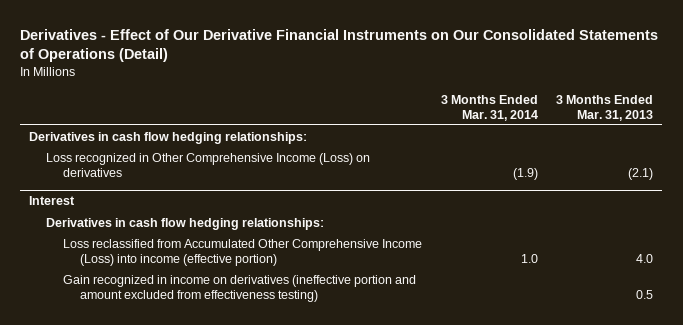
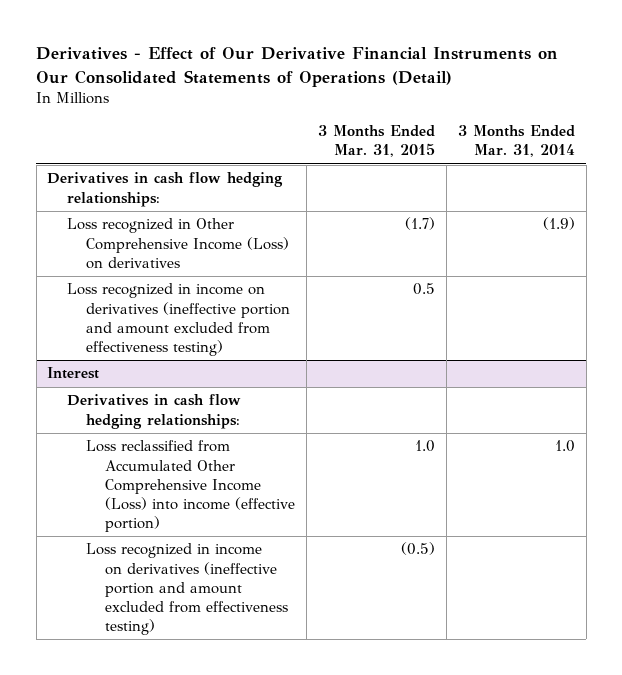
[556,94,654,121] 3 Months Ended Mar. 31, 2013 -> none
none -> [317,125,435,158] 3 Months Ended Mar. 31, 2015
none -> [66,283,290,356] Loss recognized in income on derivatives (ineffective portion and amount excluded from effectiveness testing)
[63,274,417,303] Gain recognized in income on derivatives (ineffective portion and amount excluded from effectiveness testing) -> [85,543,289,635] Loss recognized in income on derivatives (ineffective portion and amount excluded from effectiveness testing)

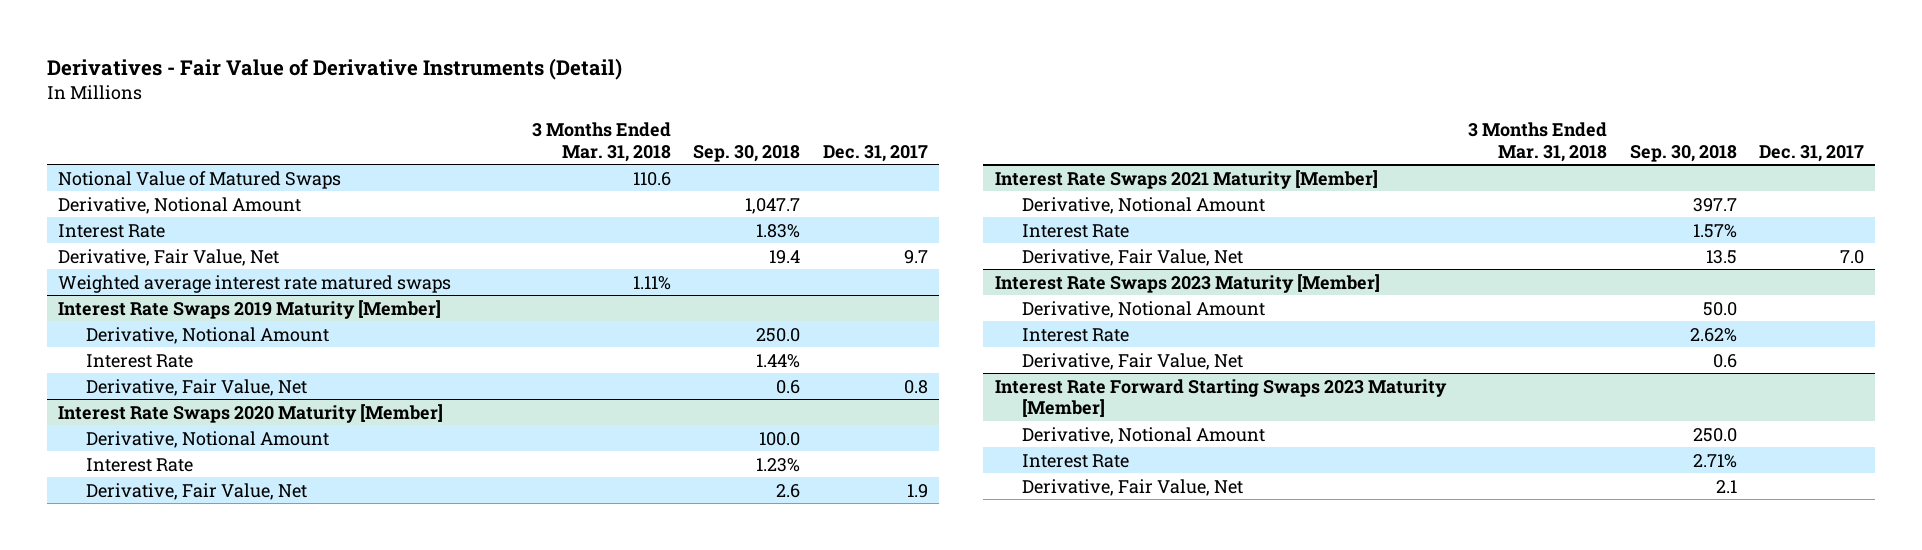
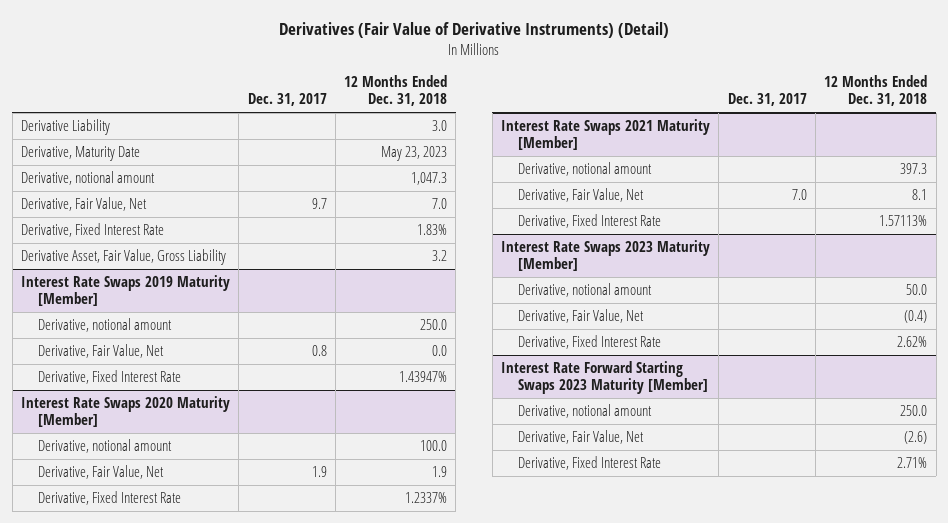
[46,57,622,80] Derivatives - Fair Value of Derivative Instruments (Detail) -> [279,21,670,38] Derivatives (Fair Value of Derivative Instruments) (Detail)
[531,122,671,162] 3 Months Ended Mar. 31, 2018 -> none
[693,144,801,162] Sep. 30, 2018 -> none
none -> [344,75,448,107] 12 Months Ended Dec. 31, 2018
[58,170,342,189] Notional Value of Matured Swaps -> none
[58,223,166,238] Interest Rate -> none
none -> [21,119,111,136] Derivative Liability
none -> [21,146,141,162] Derivative, Maturity Date
[58,196,302,214] Derivative, Notional Amount -> [21,171,156,186] Derivative, notional amount
[58,274,452,293] Weighted average interest rate matured swaps -> none
none -> [21,223,165,238] Derivative, Fixed Interest Rate
none -> [21,249,227,266] Derivative Asset, Fair Value, Gross Liability
[85,353,193,368] Interest Rate -> none
[85,326,329,344] Derivative, Notional Amount -> [38,318,173,333] Derivative, notional amount
none -> [38,370,182,385] Derivative, Fixed Interest Rate
[85,457,193,472] Interest Rate -> none
[85,430,329,448] Derivative, Notional Amount -> [38,439,173,454] Derivative, notional amount
none -> [38,491,182,506] Derivative, Fixed Interest Rate
[1022,223,1130,238] Interest Rate -> none
[1022,196,1266,214] Derivative, Notional Amount -> [518,162,653,177] Derivative, notional amount
none -> [518,214,662,229] Derivative, Fixed Interest Rate
[1022,327,1130,342] Interest Rate -> none
[1022,300,1266,318] Derivative, Notional Amount -> [518,283,653,298] Derivative, notional amount
none -> [518,335,662,350] Derivative, Fixed Interest Rate
[1022,453,1130,468] Interest Rate -> none
[1022,426,1266,444] Derivative, Notional Amount -> [518,404,653,419] Derivative, notional amount
none -> [518,456,662,471] Derivative, Fixed Interest Rate

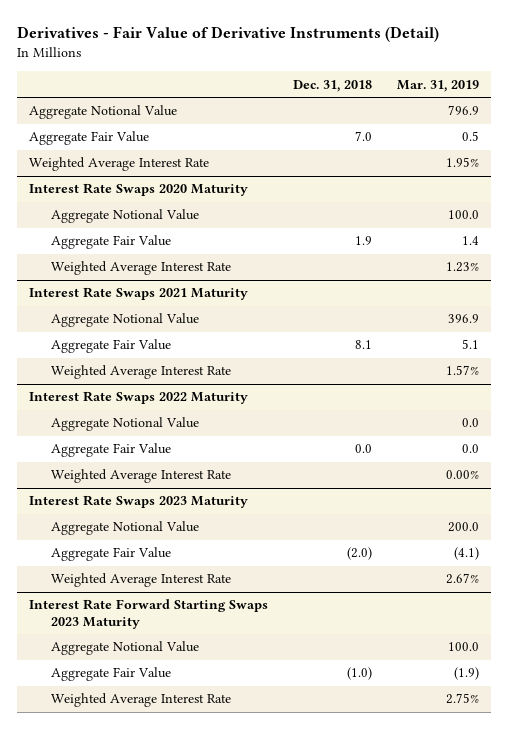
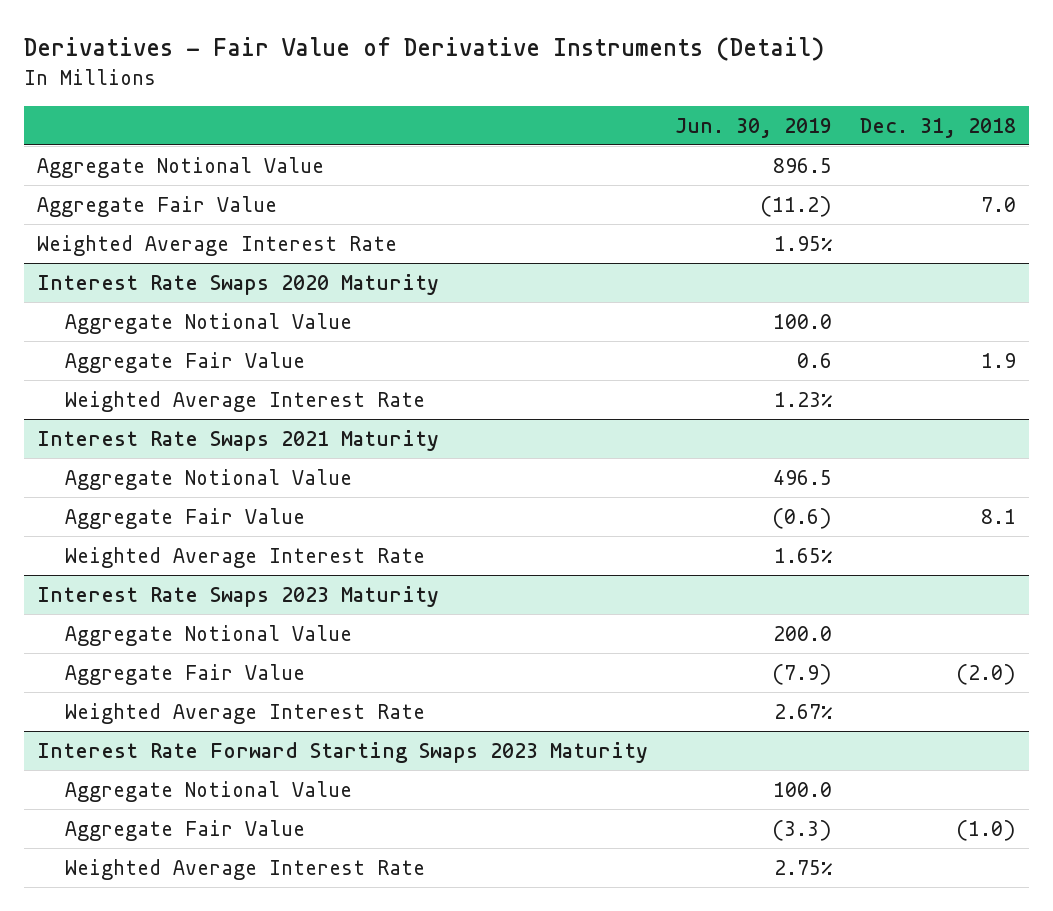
[396,79,479,92] Mar. 31, 2019 -> none
none -> [675,117,833,138] Jun. 30, 2019
[29,391,249,405] Interest Rate Swaps 2022 Maturity -> none
[51,417,200,432] Aggregate Notional Value -> none
[51,443,172,458] Aggregate Fair Value -> none
[51,469,232,484] Weighted Average Interest Rate -> none

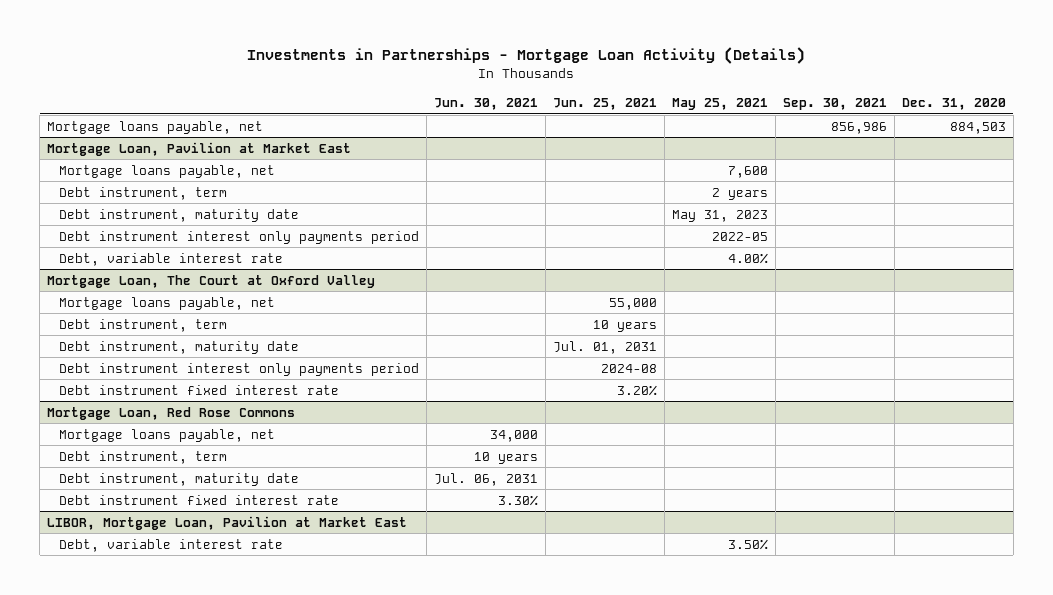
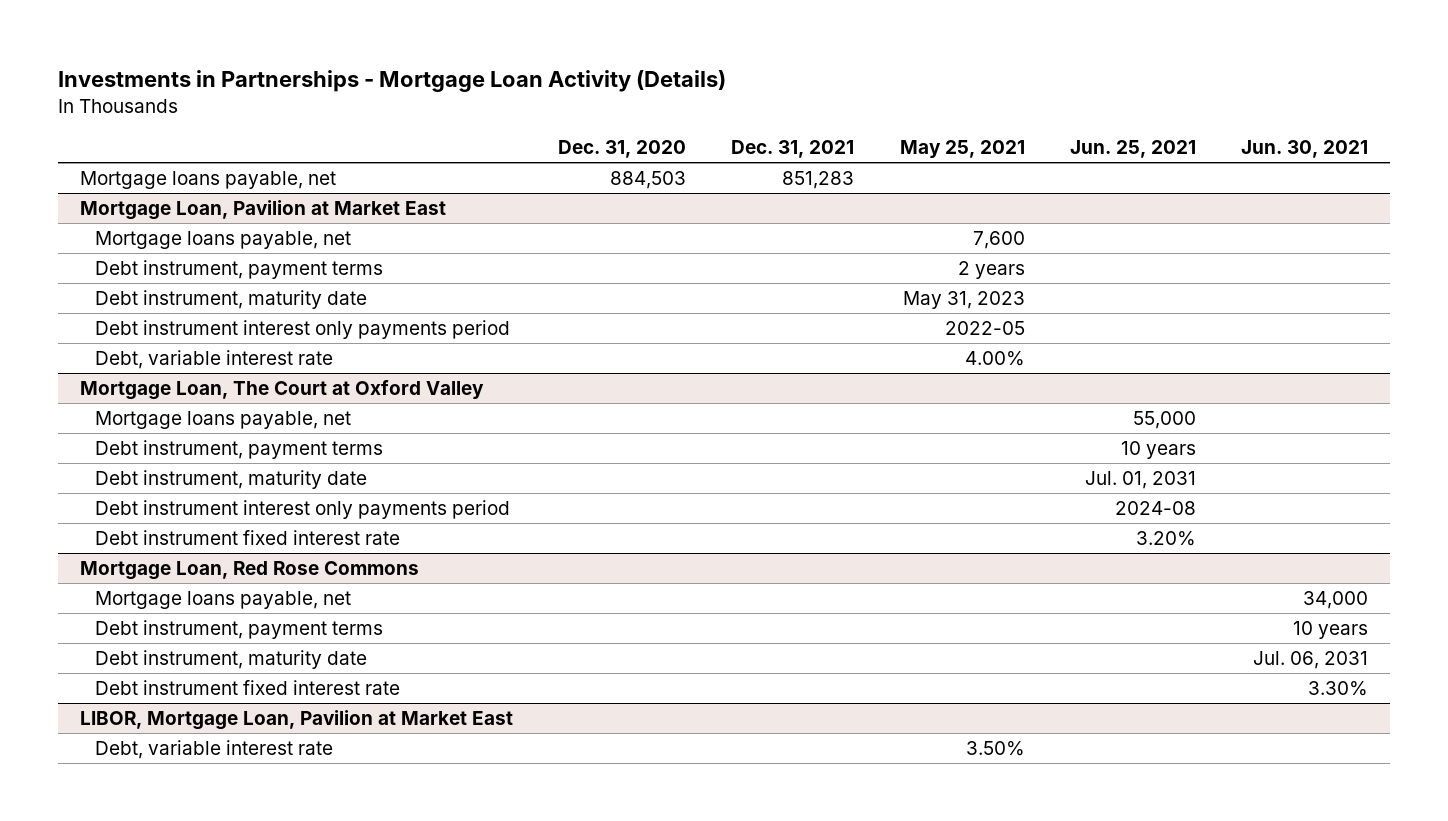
[782,98,887,111] Sep. 30, 2021 -> none
none -> [731,140,855,159] Dec. 31, 2021
[59,186,228,200] Debt instrument, term -> [94,259,383,279] Debt instrument, payment terms
[59,318,228,332] Debt instrument, term -> [94,439,383,459] Debt instrument, payment terms
[59,450,228,464] Debt instrument, term -> [94,619,383,639] Debt instrument, payment terms

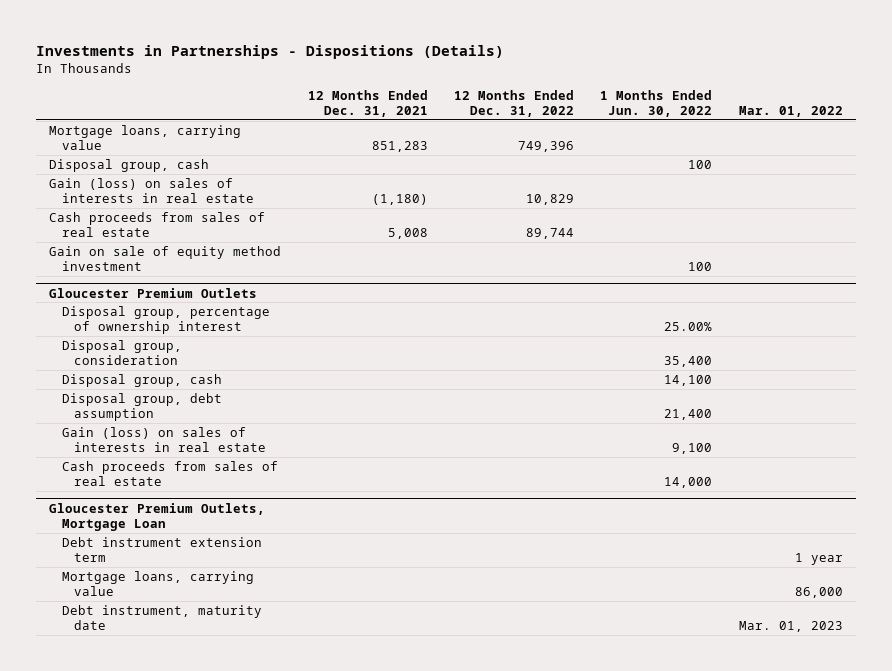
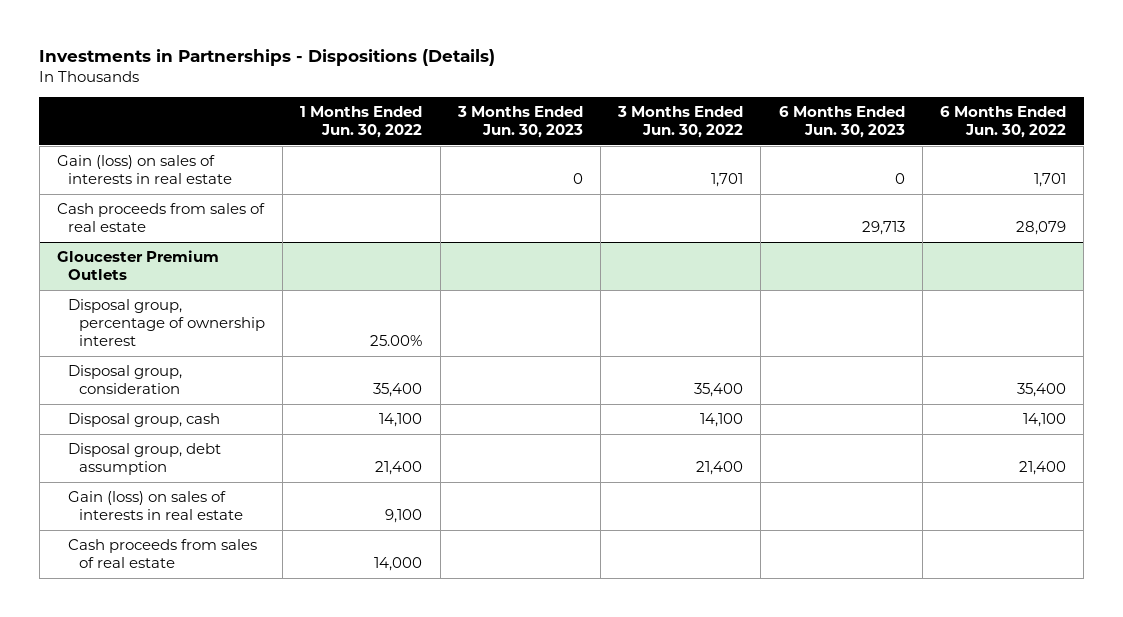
[307,89,428,117] 12 Months Ended Dec. 31, 2021 -> none
[454,89,575,117] 12 Months Ended Dec. 31, 2022 -> none
[738,105,843,117] Mar. 01, 2022 -> none
none -> [456,106,583,139] 3 Months Ended Jun. 30, 2023
none -> [617,106,744,139] 3 Months Ended Jun. 30, 2022
none -> [778,106,905,139] 6 Months Ended Jun. 30, 2023
none -> [940,106,1067,139] 6 Months Ended Jun. 30, 2022
[49,125,242,151] Mortgage loans, carrying value -> none
[49,159,210,173] Disposal group, cash -> none
[49,246,282,272] Gain on sale of equity method investment -> none
[49,502,266,531] Gloucester Premium Outlets, Mortgage Loan -> none
[61,537,262,563] Debt instrument extension term -> none
[61,571,254,597] Mortgage loans, carrying value -> none
[61,605,262,631] Debt instrument, maturity date -> none

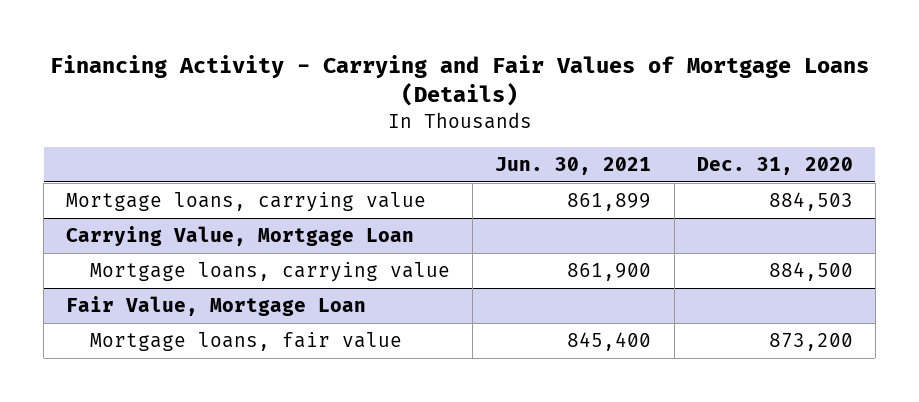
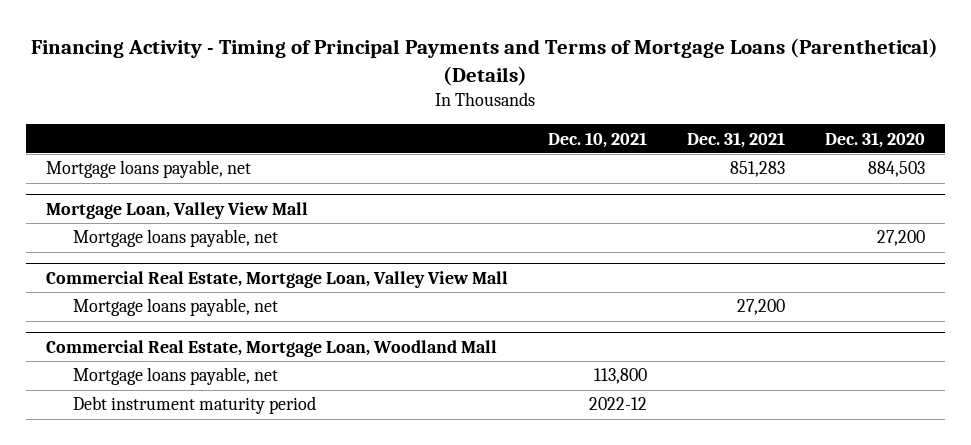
[49,55,869,107] Financing Activity - Carrying and Fair Values of Mortgage Loans (Details) -> [31,37,939,86] Financing Activity - Timing of Principal Payments and Terms of Mortgage Loans (Parenthetical) (Details)
[495,156,652,175] Jun. 30, 2021 -> none
none -> [547,131,647,148] Dec. 10, 2021
none -> [687,131,786,148] Dec. 31, 2021
[66,226,415,247] Carrying Value, Mortgage Loan -> none
[90,262,451,283] Mortgage loans, carrying value -> none
[66,296,367,317] Fair Value, Mortgage Loan -> none
[90,332,403,352] Mortgage loans, fair value -> none
[66,192,427,213] Mortgage loans, carrying value -> [45,160,251,179] Mortgage loans payable, net
none -> [45,201,308,219] Mortgage Loan, Valley View Mall
none -> [72,229,278,248] Mortgage loans payable, net
none -> [45,270,508,288] Commercial Real Estate, Mortgage Loan, Valley View Mall
none -> [72,298,278,317] Mortgage loans payable, net
none -> [45,339,497,357] Commercial Real Estate, Mortgage Loan, Woodland Mall
none -> [72,367,278,386] Mortgage loans payable, net
none -> [72,396,316,415] Debt instrument maturity period

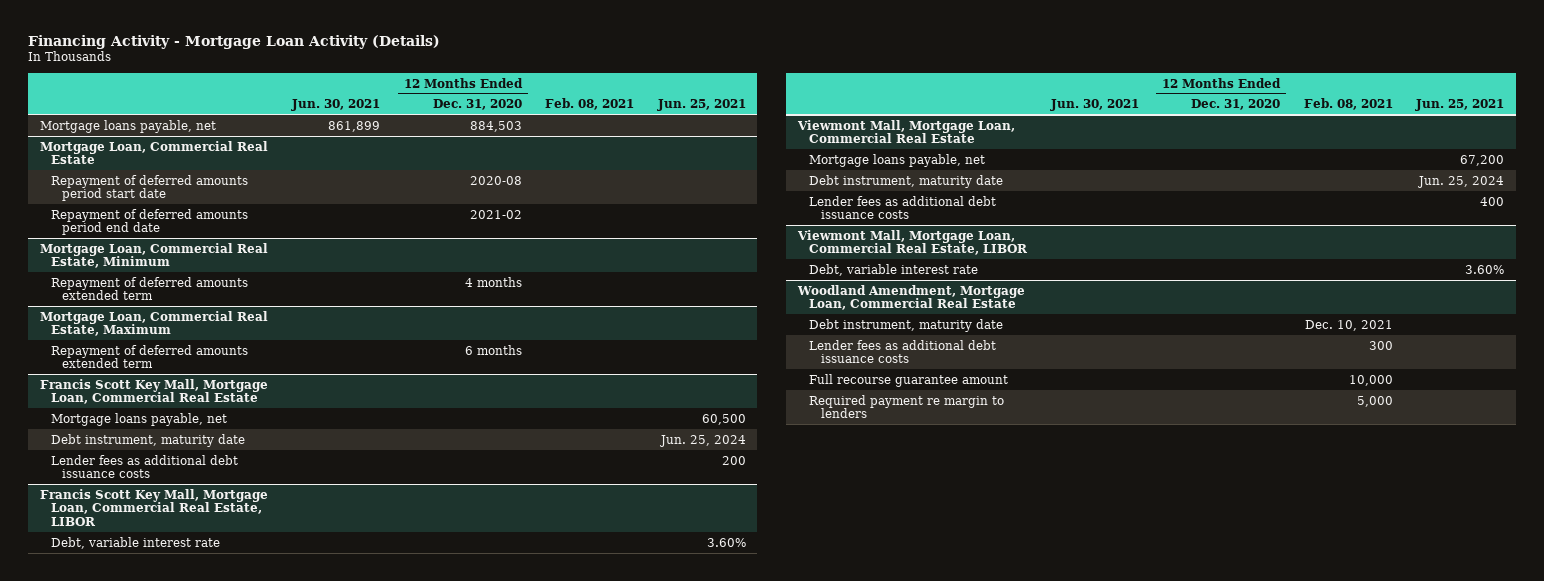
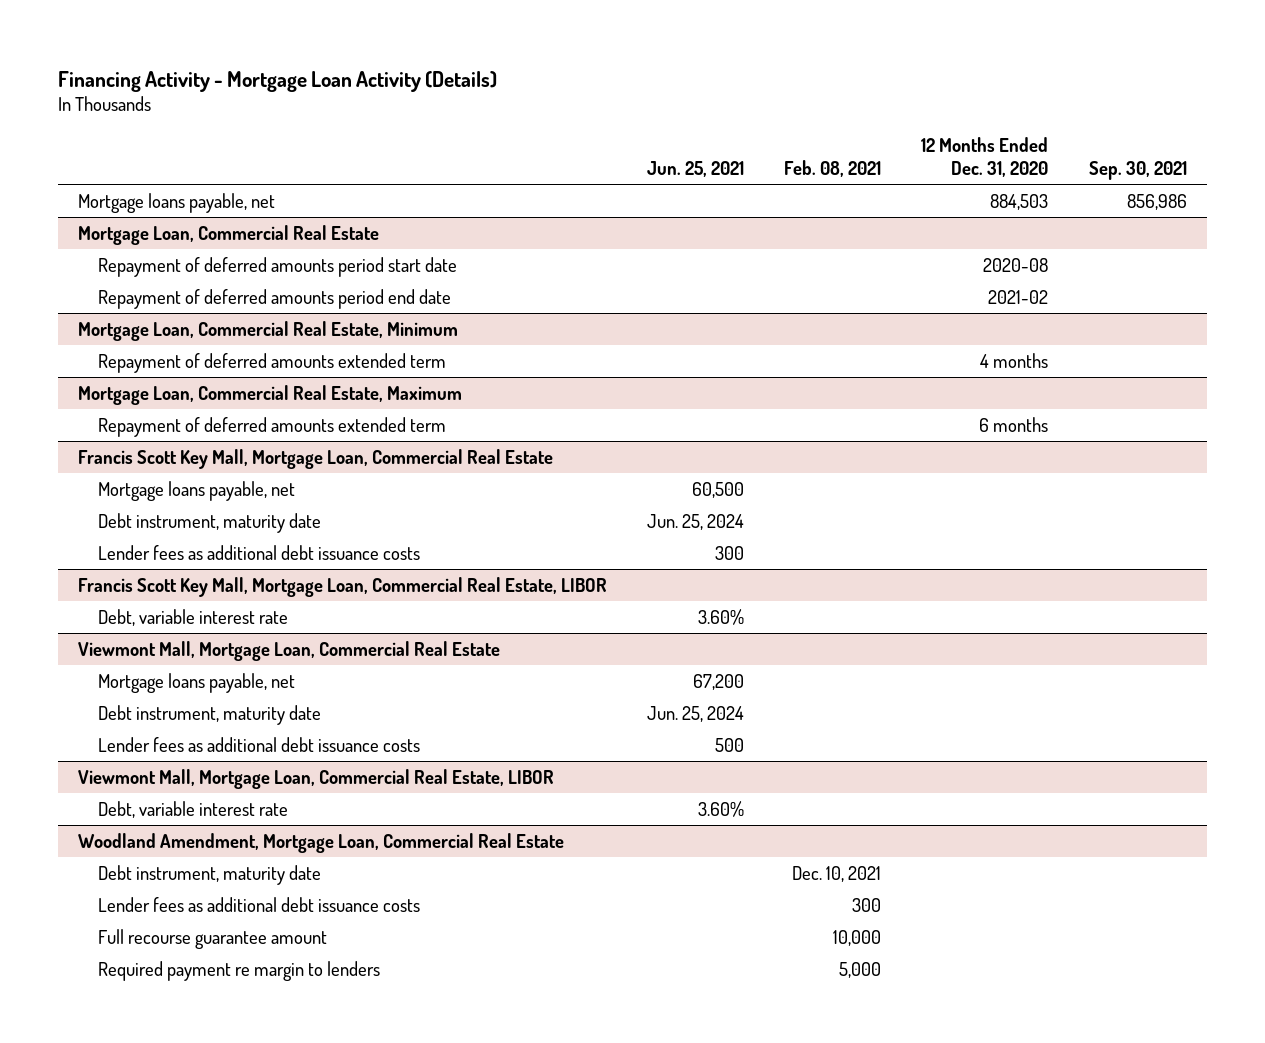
[291,99,381,112] Jun. 30, 2021 -> none
none -> [1088,161,1187,181] Sep. 30, 2021
[721,455,746,465] 200 -> [715,545,745,560] 300
[1479,196,1504,206] 400 -> [715,737,745,752] 500

